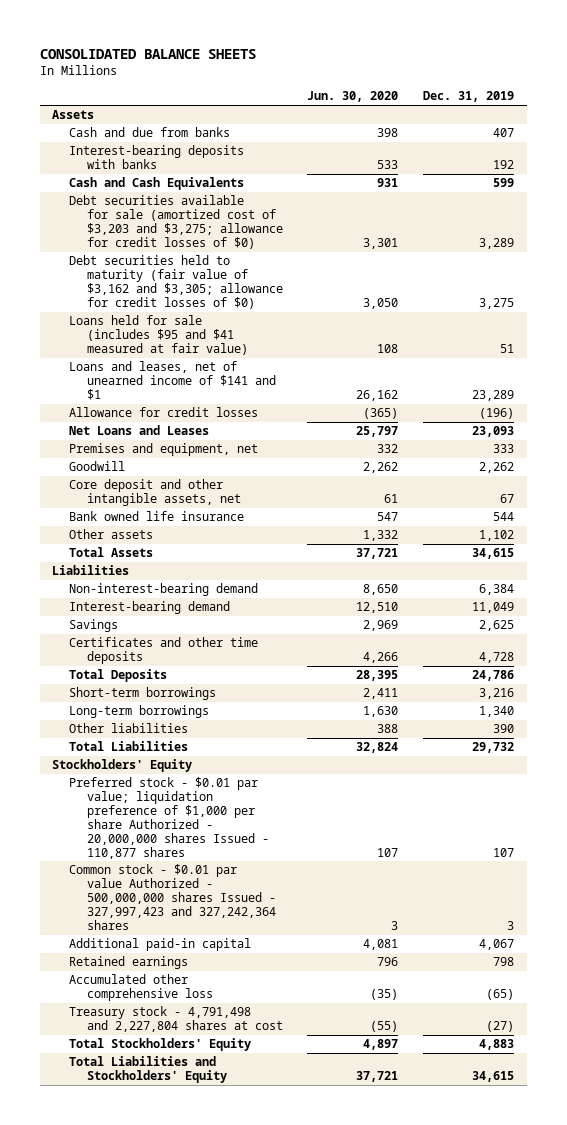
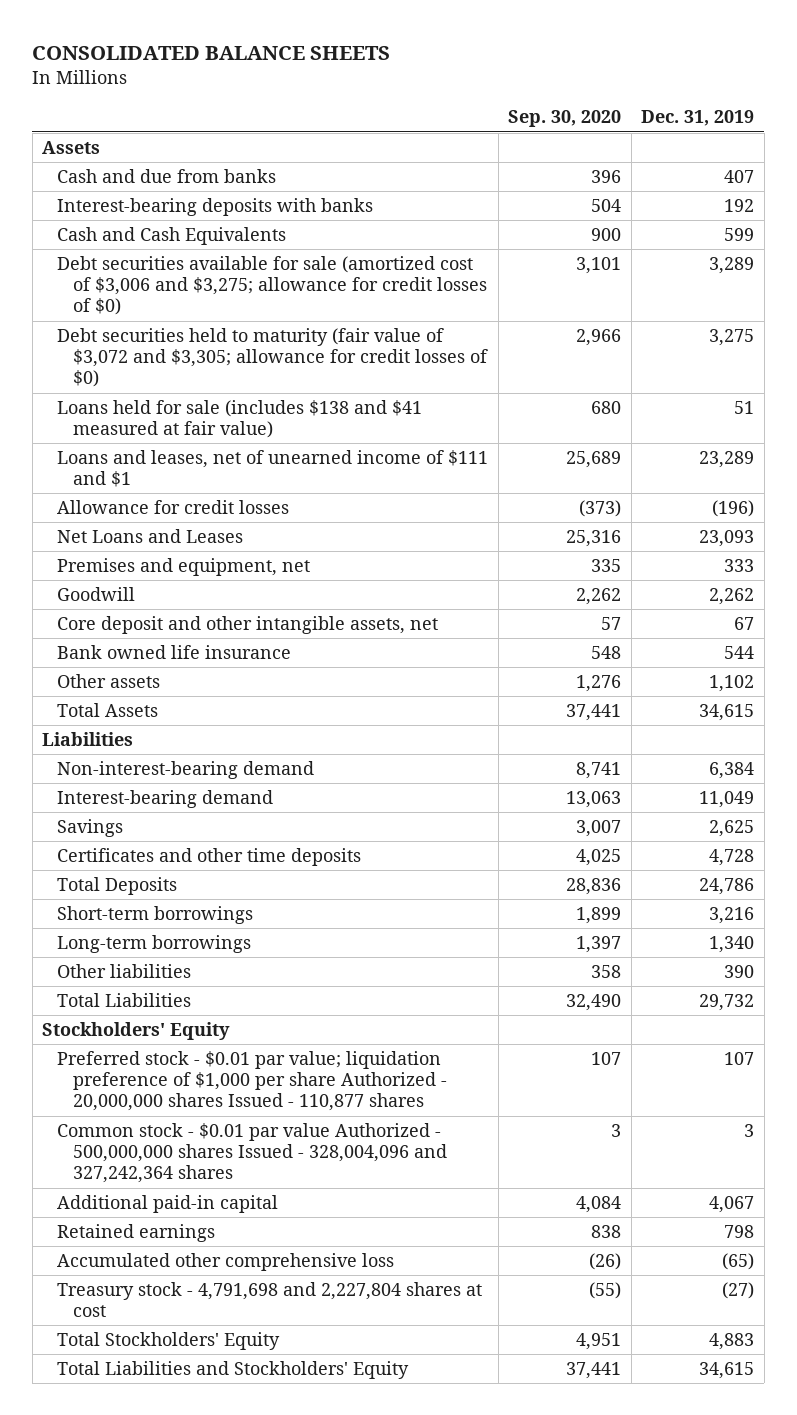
[307,91,399,103] Jun. 30, 2020 -> none
none -> [508,110,622,128] Sep. 30, 2020
[69,195,283,250] Debt securities available for sale (amortized cost of $3,203 and $3,275; allowance for credit losses of $0) -> [57,256,487,316] Debt securities available for sale (amortized cost of $3,006 and $3,275; allowance for credit losses of $0)
[69,255,283,310] Debt securities held to maturity (fair value of $3,162 and $3,305; allowance for credit losses of $0) -> [57,328,488,388] Debt securities held to maturity (fair value of $3,072 and $3,305; allowance for credit losses of $0)
[69,315,248,356] Loans held for sale (includes $95 and $41 measured at fair value) -> [57,400,423,439] Loans held for sale (includes $138 and $41 measured at fair value)
[69,361,276,401] Loans and leases, net of unearned income of $141 and $1 -> [57,450,489,488] Loans and leases, net of unearned income of $111 and $1
[69,864,276,931] Common stock - $0.01 par value Authorized - 500,000,000 shares Issued - 327,997,423 and 327,242,364 shares -> [57,1123,447,1184] Common stock - $0.01 par value Authorized - 500,000,000 shares Issued - 328,004,096 and 327,242,364 shares
[69,1006,283,1033] Treasury stock - 4,791,498 and 2,227,804 shares at cost -> [57,1282,483,1318] Treasury stock - 4,791,698 and 2,227,804 shares at cost

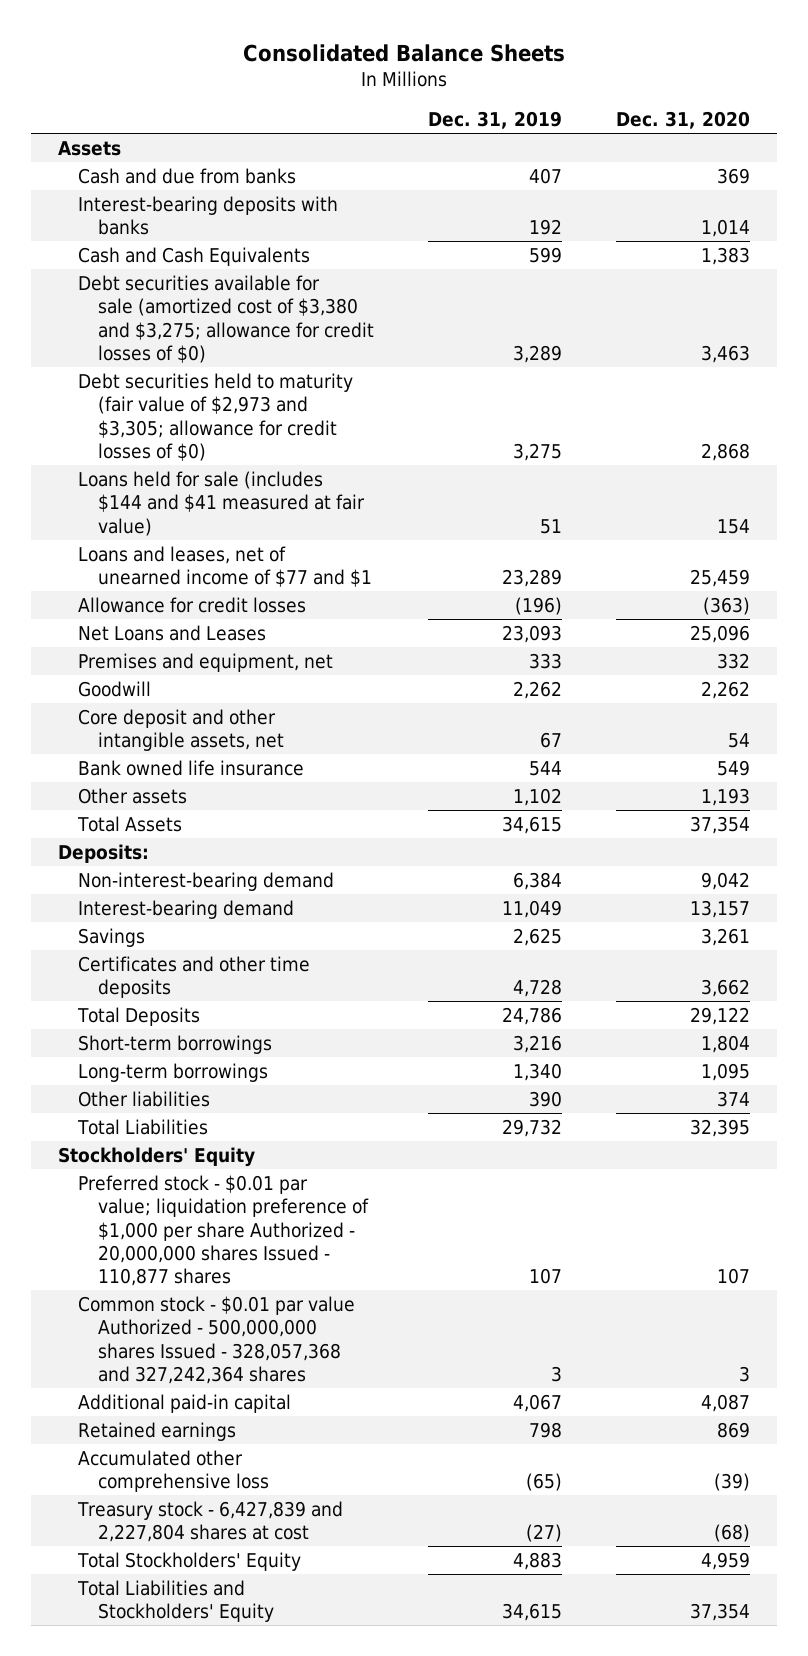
[32,46,391,61] CONSOLIDATED BALANCE SHEETS -> [242,43,565,62] Consolidated Balance Sheets
[508,110,622,128] Sep. 30, 2020 -> none
none -> [615,111,750,130] Dec. 31, 2020
[57,256,487,316] Debt securities available for sale (amortized cost of $3,006 and $3,275; allowance for credit losses of $0) -> [77,275,374,363] Debt securities available for sale (amortized cost of $3,380 and $3,275; allowance for credit losses of $0)
[57,328,488,388] Debt securities held to maturity (fair value of $3,072 and $3,305; allowance for credit losses of $0) -> [77,373,353,461] Debt securities held to maturity (fair value of $2,973 and $3,305; allowance for credit losses of $0)
[57,400,423,439] Loans held for sale (includes $138 and $41 measured at fair value) -> [77,471,365,536] Loans held for sale (includes $144 and $41 measured at fair value)
[57,450,489,488] Loans and leases, net of unearned income of $111 and $1 -> [77,546,372,588] Loans and leases, net of unearned income of $77 and $1
[42,732,134,747] Liabilities -> none
none -> [57,844,149,864] Deposits:
[57,1123,447,1184] Common stock - $0.01 par value Authorized - 500,000,000 shares Issued - 328,004,096 and 327,242,364 shares -> [77,1296,355,1384] Common stock - $0.01 par value Authorized - 500,000,000 shares Issued - 328,057,368 and 327,242,364 shares
[57,1282,483,1318] Treasury stock - 4,791,698 and 2,227,804 shares at cost -> [76,1501,343,1543] Treasury stock - 6,427,839 and 2,227,804 shares at cost

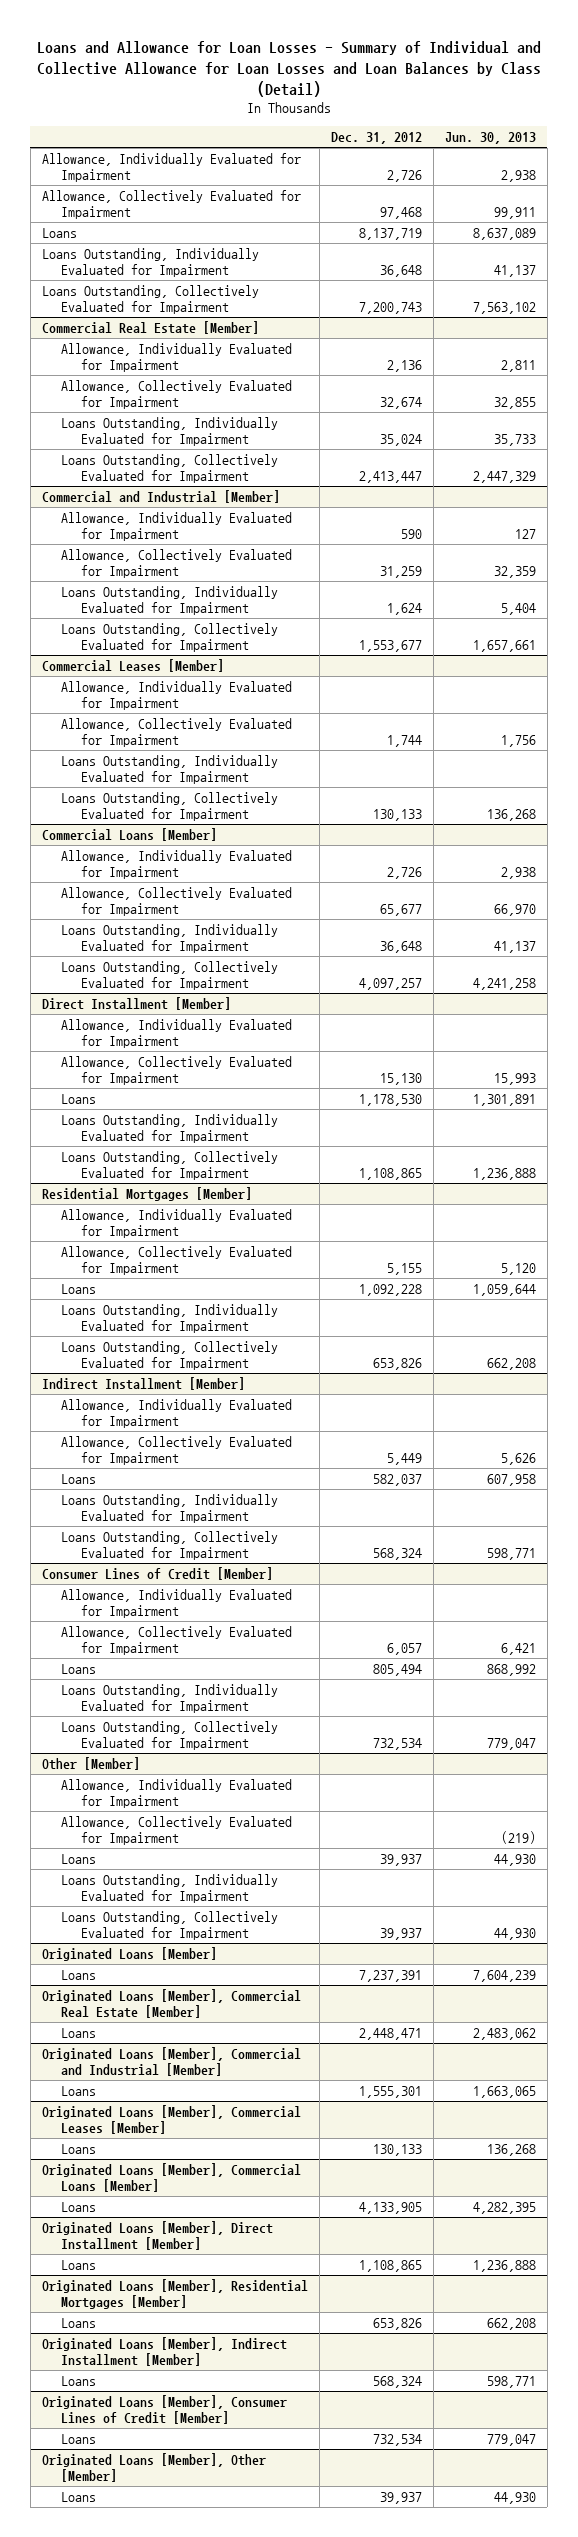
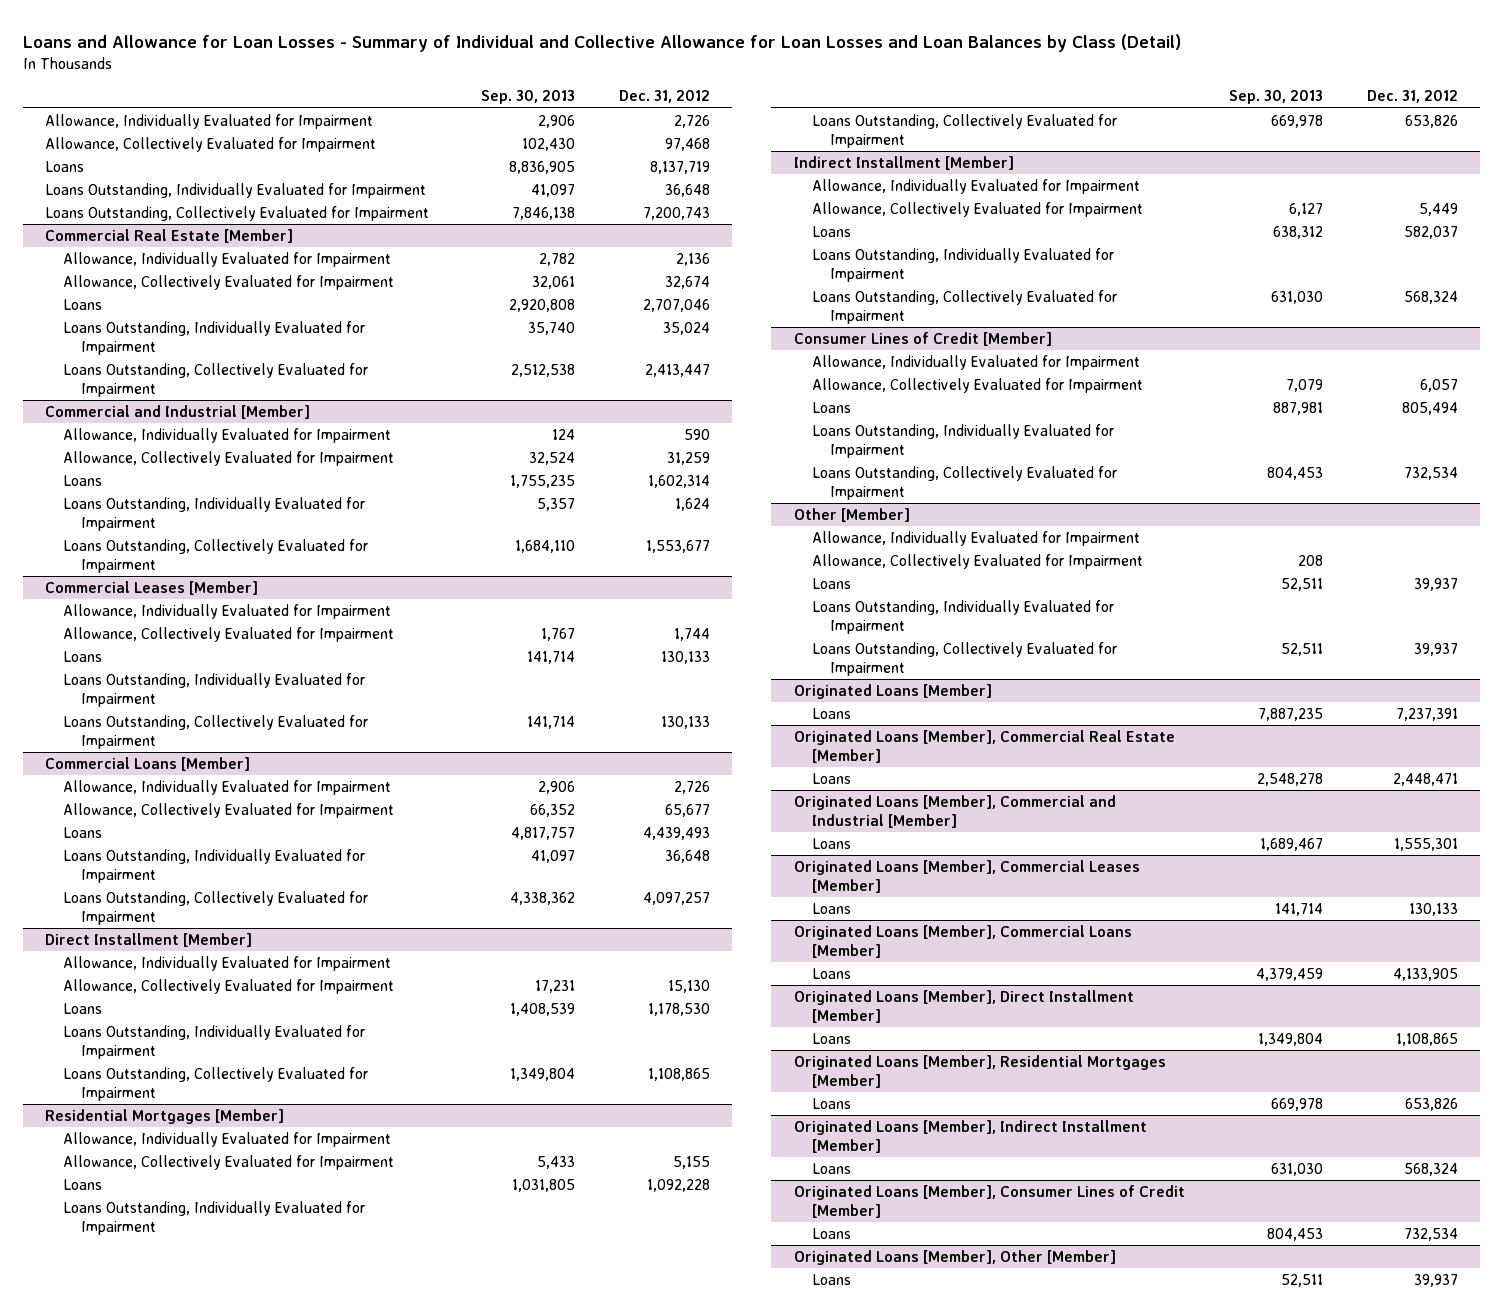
[444,131,536,144] Jun. 30, 2013 -> none
none -> [480,90,575,105] Sep. 30, 2013
none -> [63,298,103,310] Loans
none -> [63,474,103,486] Loans
none -> [63,650,103,662] Loans
none -> [63,826,103,838] Loans

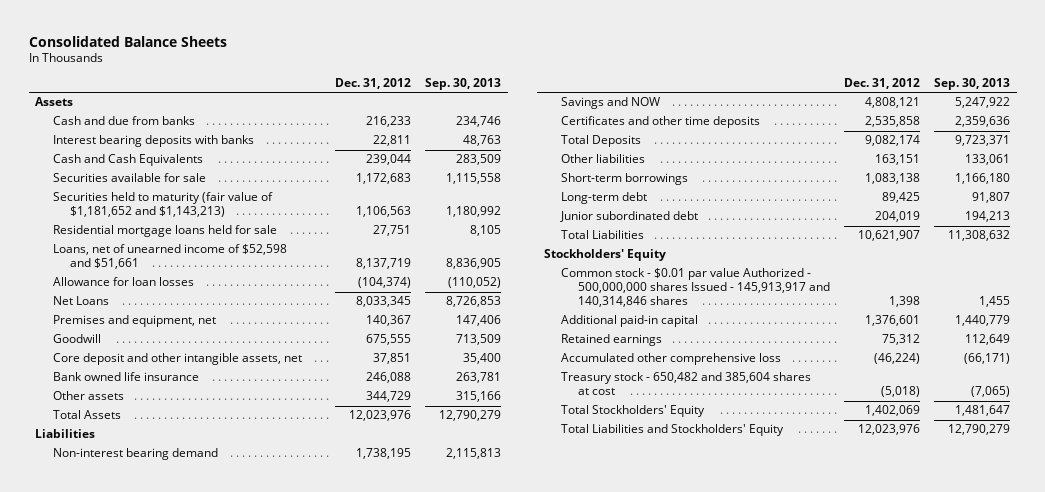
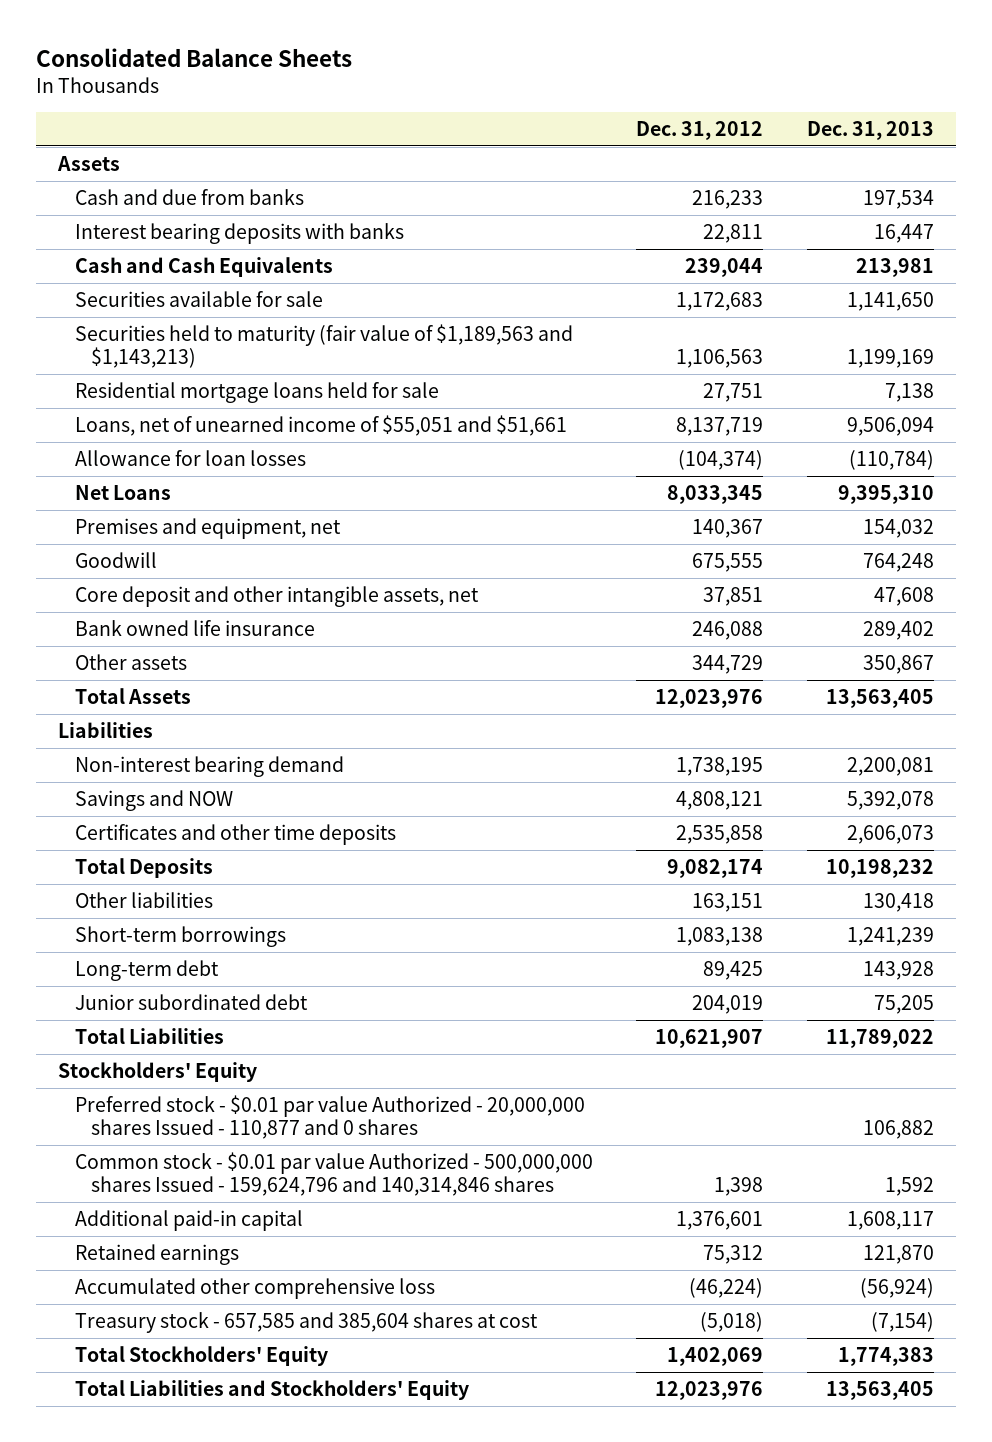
[425,78,502,91] Sep. 30, 2013 -> none
none -> [807,121,935,141] Dec. 31, 2013
[52,192,273,218] Securities held to maturity (fair value of $1,181,652 and $1,143,213) -> [74,323,573,368] Securities held to maturity (fair value of $1,189,563 and $1,143,213)
[52,244,287,270] Loans, net of unearned income of $52,598 and $51,661 -> [74,414,567,436] Loans, net of unearned income of $55,051 and $51,661
none -> [74,1094,585,1139] Preferred stock - $0.01 par value Authorized - 20,000,000 shares Issued - 110,877 and 0 shares
[561,268,831,308] Common stock - $0.01 par value Authorized - 500,000,000 shares Issued - 145,913,917 and 140,314,846 shares -> [74,1151,593,1196] Common stock - $0.01 par value Authorized - 500,000,000 shares Issued - 159,624,796 and 140,314,846 shares
[561,372,812,396] Treasury stock - 650,482 and 385,604 shares at cost -> [74,1311,538,1333] Treasury stock - 657,585 and 385,604 shares at cost

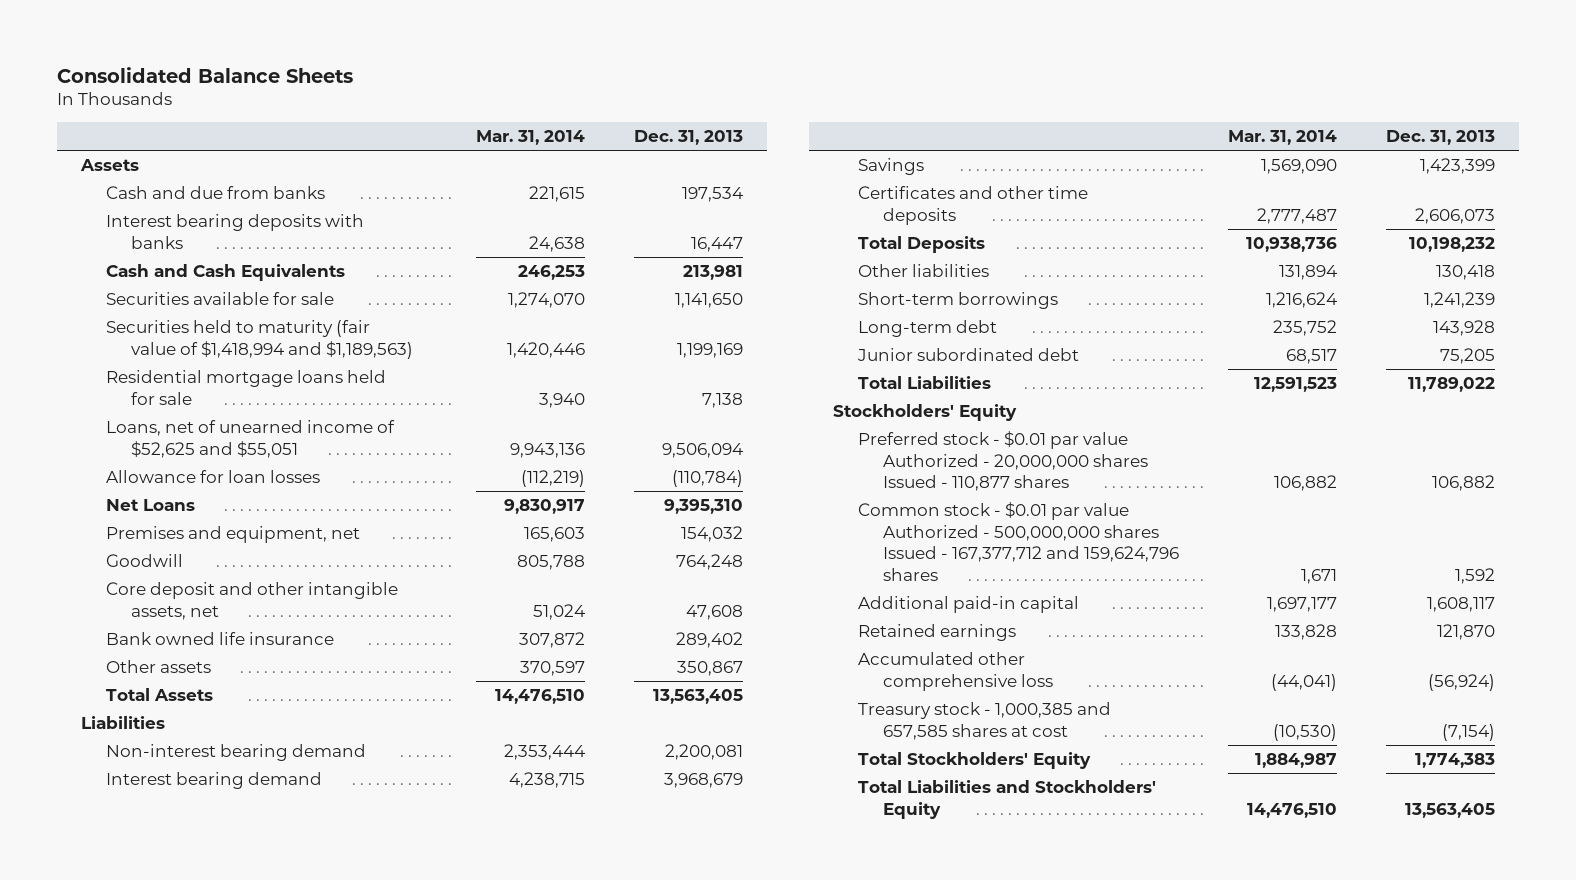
[636,121,764,141] Dec. 31, 2012 -> none
none -> [475,130,585,146] Mar. 31, 2014
[74,323,573,368] Securities held to maturity (fair value of $1,189,563 and $1,143,213) -> [106,319,414,359] Securities held to maturity (fair value of $1,418,994 and $1,189,563)
[74,414,567,436] Loans, net of unearned income of $55,051 and $51,661 -> [106,419,396,458] Loans, net of unearned income of $52,625 and $55,051
[74,789,233,811] Savings and NOW -> none
none -> [106,771,323,789] Interest bearing demand
none -> [858,157,925,175] Savings
[74,1094,585,1139] Preferred stock - $0.01 par value Authorized - 20,000,000 shares Issued - 110,877 and 0 shares -> [858,430,1149,492] Preferred stock - $0.01 par value Authorized - 20,000,000 shares Issued - 110,877 shares
[74,1151,593,1196] Common stock - $0.01 par value Authorized - 500,000,000 shares Issued - 159,624,796 and 140,314,846 shares -> [858,501,1180,581] Common stock - $0.01 par value Authorized - 500,000,000 shares Issued - 167,377,712 and 159,624,796 shares
[74,1311,538,1333] Treasury stock - 657,585 and 385,604 shares at cost -> [858,701,1112,740] Treasury stock - 1,000,385 and 657,585 shares at cost

